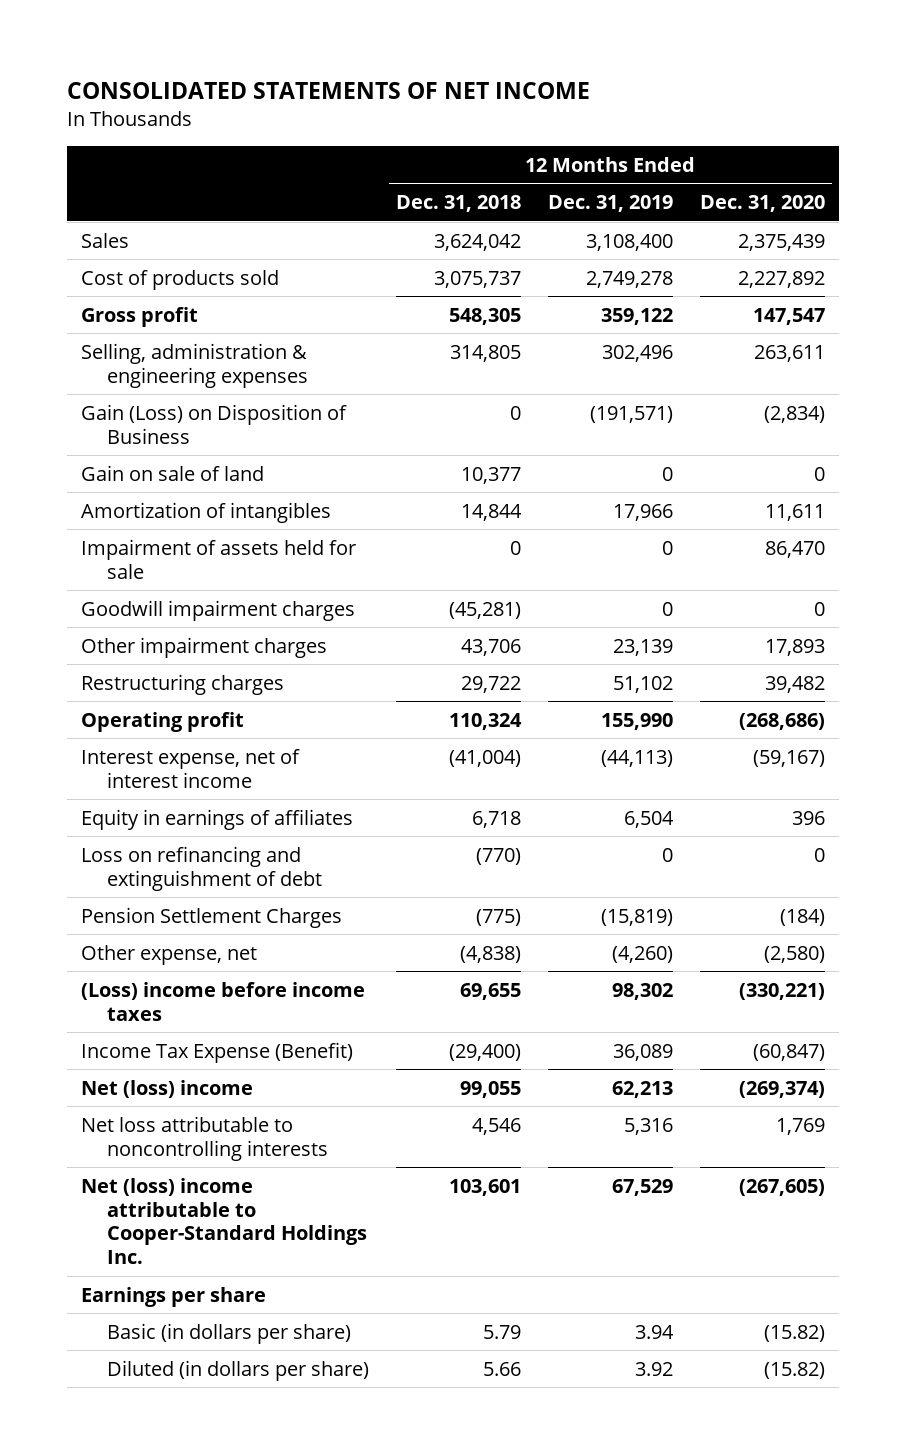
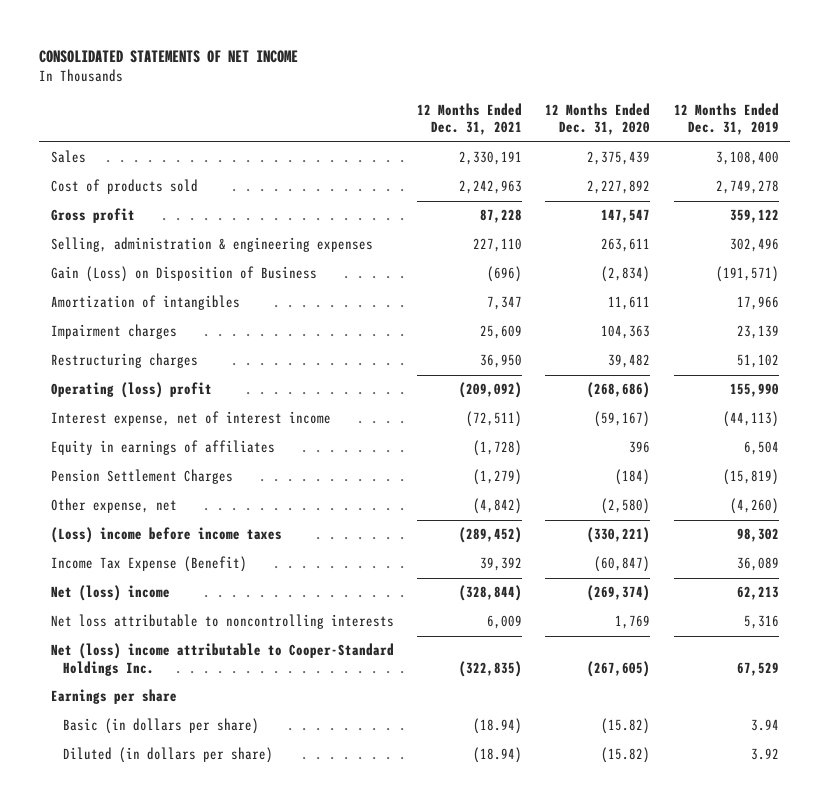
[395,195,521,213] Dec. 31, 2018 -> none
none -> [417,102,523,136] 12 Months Ended Dec. 31, 2021
[80,464,264,481] Gain on sale of land -> none
[80,538,356,579] Impairment of assets held for sale -> none
[80,599,355,621] Goodwill impairment charges -> none
[80,636,327,658] Other impairment charges -> [51,324,178,340] Impairment charges
[764,638,825,656] 17,893 -> [601,325,651,340] 104,363
[80,711,244,732] Operating profit -> [51,382,213,399] Operating (loss) profit
[80,845,322,891] Loss on refinancing and extinguishment of debt -> none

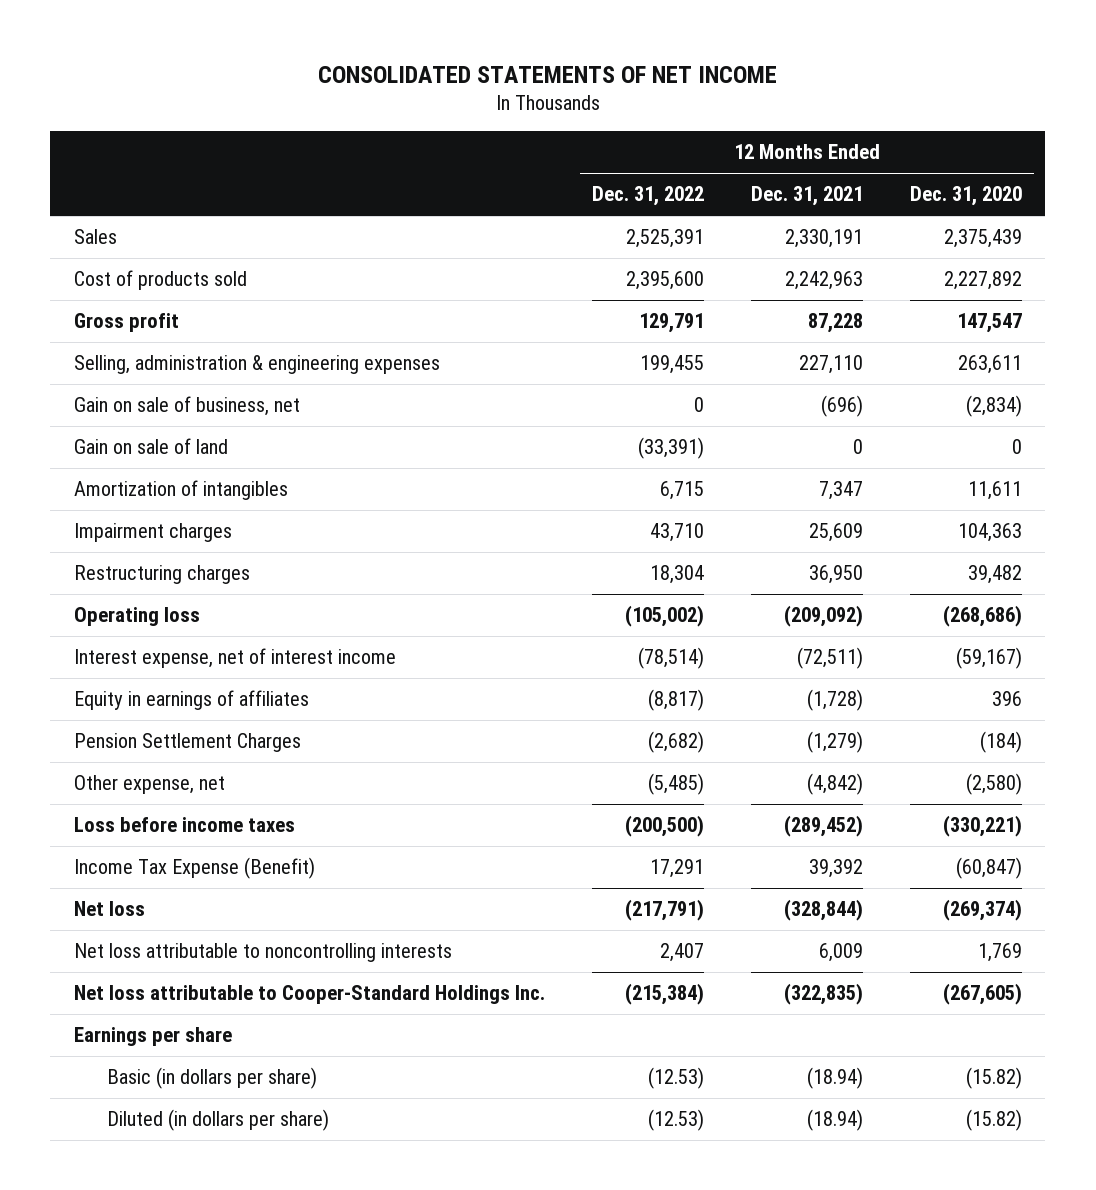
[673,102,779,136] 12 Months Ended Dec. 31, 2019 -> none
none -> [591,186,704,207] Dec. 31, 2022
[51,266,318,283] Gain (Loss) on Disposition of Business -> [73,396,300,417] Gain on sale of business, net
none -> [73,438,228,455] Gain on sale of land
[51,382,213,399] Operating (loss) profit -> [73,607,200,627] Operating loss
[51,527,283,544] (Loss) income before income taxes -> [73,817,295,833] Loss before income taxes
[51,585,171,602] Net (loss) income -> [73,901,145,917] Net loss
[51,643,395,676] Net (loss) income attributable to Cooper-Standard Holdings Inc. -> [73,985,545,1005] Net loss attributable to Cooper-Standard Holdings Inc.

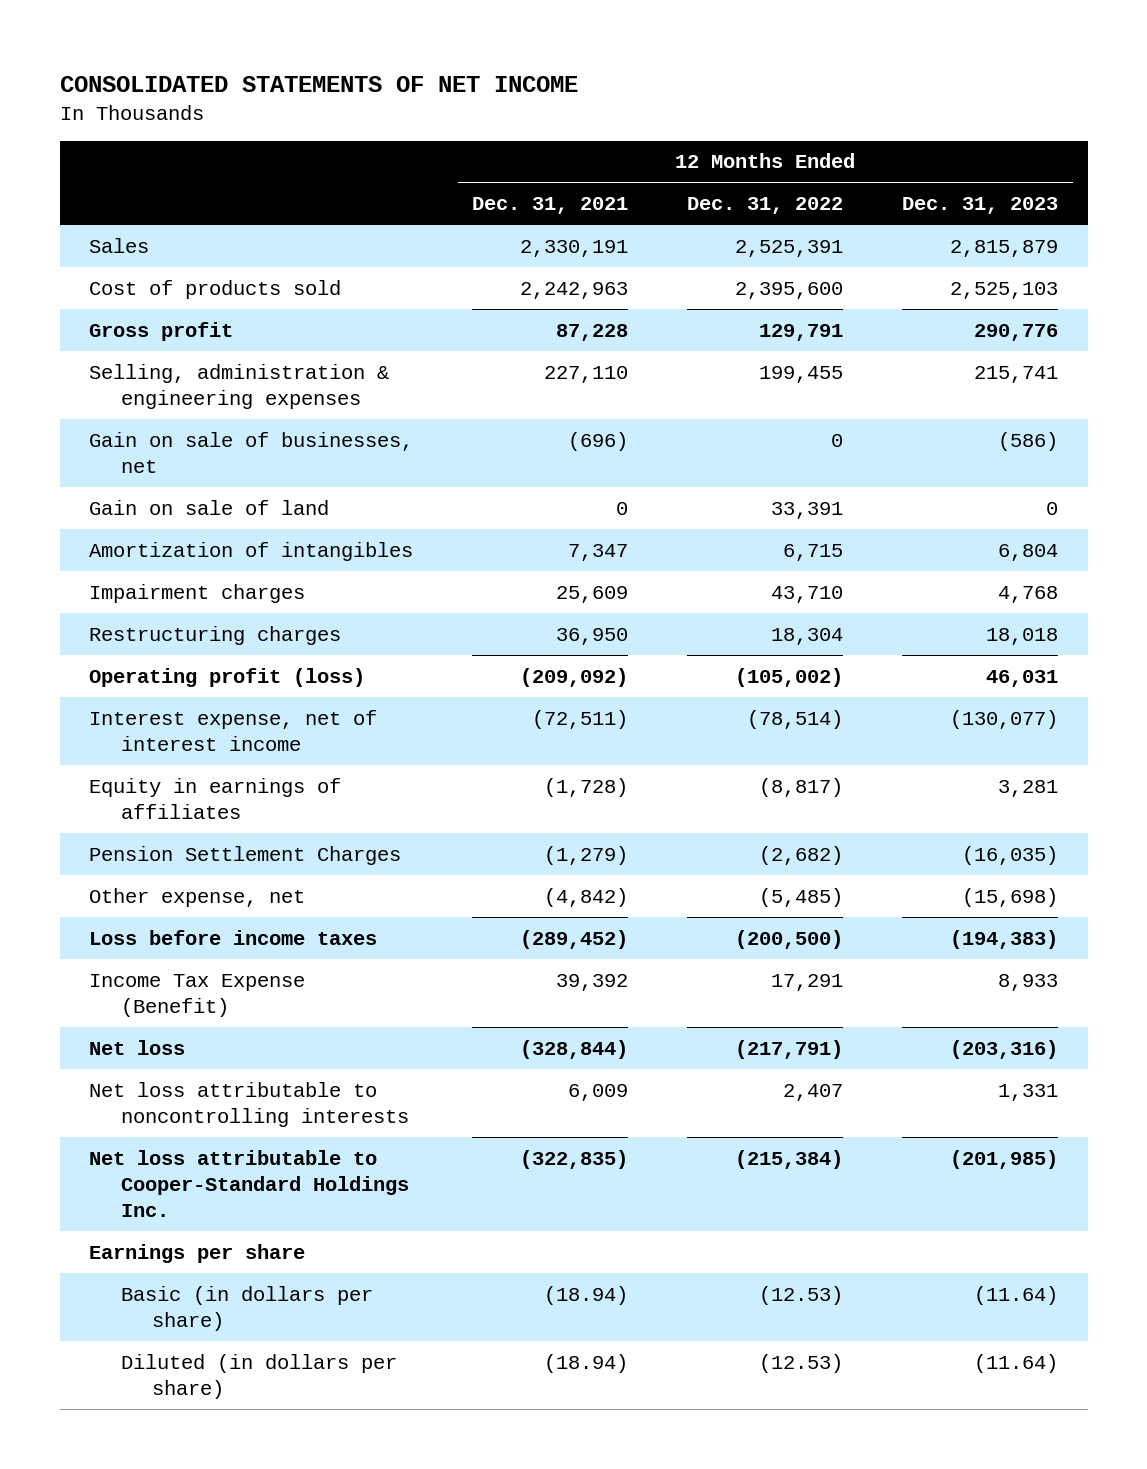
[909,186,1022,207] Dec. 31, 2020 -> none
none -> [902,197,1059,215] Dec. 31, 2023
[73,396,300,417] Gain on sale of business, net -> [89,431,414,473] Gain on sale of businesses, net
[637,437,704,460] (33,391) -> [771,501,844,519] 33,391
[73,607,200,627] Operating loss -> [89,667,366,687] Operating profit (loss)

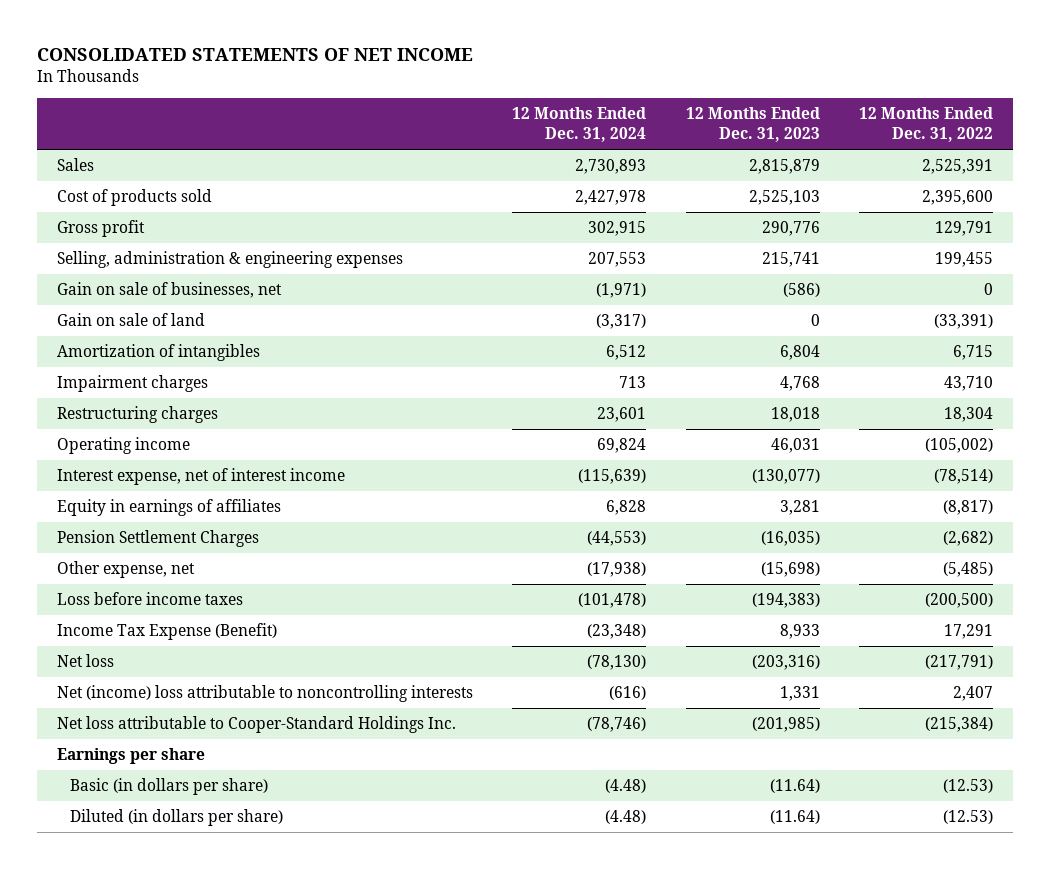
[472,197,629,215] Dec. 31, 2021 -> none
none -> [512,107,647,143] 12 Months Ended Dec. 31, 2024
[771,501,844,519] 33,391 -> [934,314,994,330] (33,391)
[89,667,366,687] Operating profit (loss) -> [56,437,190,455] Operating income
[89,1081,409,1127] Net loss attributable to noncontrolling interests -> [56,685,473,703] Net (income) loss attributable to noncontrolling interests

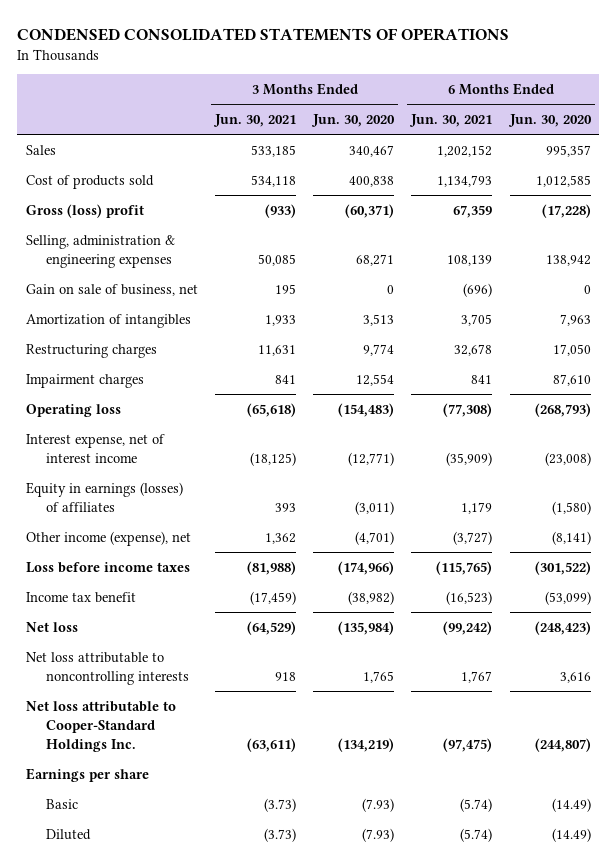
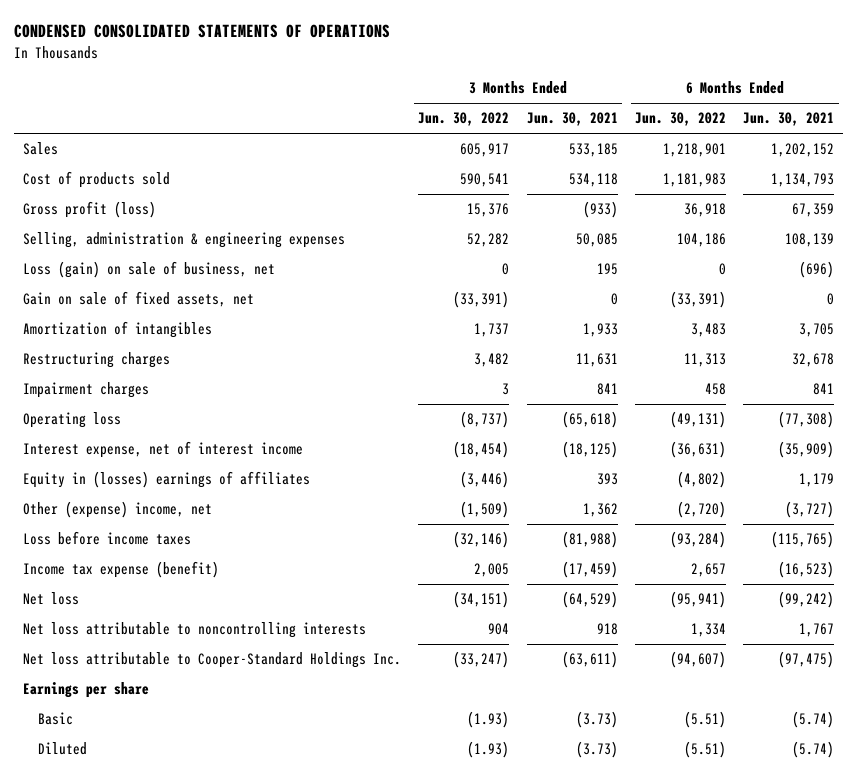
[311,114,396,128] Jun. 30, 2020 -> none
[507,114,592,128] Jun. 30, 2020 -> none
none -> [418,112,510,127] Jun. 30, 2022
none -> [634,112,726,127] Jun. 30, 2022
[25,203,144,218] Gross (loss) profit -> [22,201,156,219] Gross profit (loss)
[25,283,198,296] Gain on sale of business, net -> [22,261,275,279] Loss (gain) on sale of business, net
none -> [22,291,254,308] Gain on sale of fixed assets, net
[25,481,183,512] Equity in earnings (losses) of affiliates -> [22,471,310,489] Equity in (losses) earnings of affiliates
[25,530,191,546] Other income (expense), net -> [22,501,212,519] Other (expense) income, net
[25,591,136,603] Income tax benefit -> [22,561,219,579] Income tax expense (benefit)

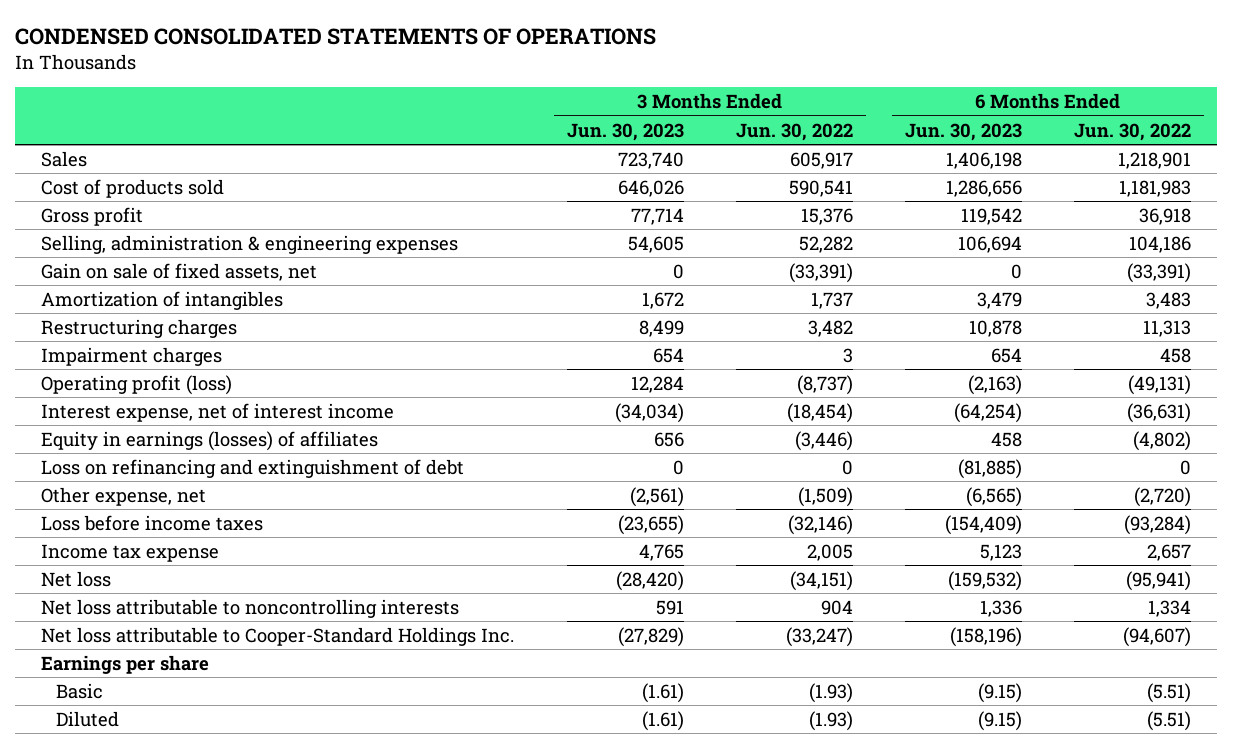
[526,112,618,127] Jun. 30, 2021 -> none
[743,112,835,127] Jun. 30, 2021 -> none
none -> [566,122,684,141] Jun. 30, 2023
none -> [905,122,1023,141] Jun. 30, 2023
[22,201,156,219] Gross profit (loss) -> [41,206,144,226] Gross profit
[22,261,275,279] Loss (gain) on sale of business, net -> none
[22,412,121,429] Operating loss -> [41,374,233,395] Operating profit (loss)
[22,471,310,489] Equity in (losses) earnings of affiliates -> [41,430,379,451] Equity in earnings (losses) of affiliates
none -> [41,458,465,478] Loss on refinancing and extinguishment of debt
[22,501,212,519] Other (expense) income, net -> [41,486,207,506] Other expense, net
[22,561,219,579] Income tax expense (benefit) -> [41,543,220,562] Income tax expense

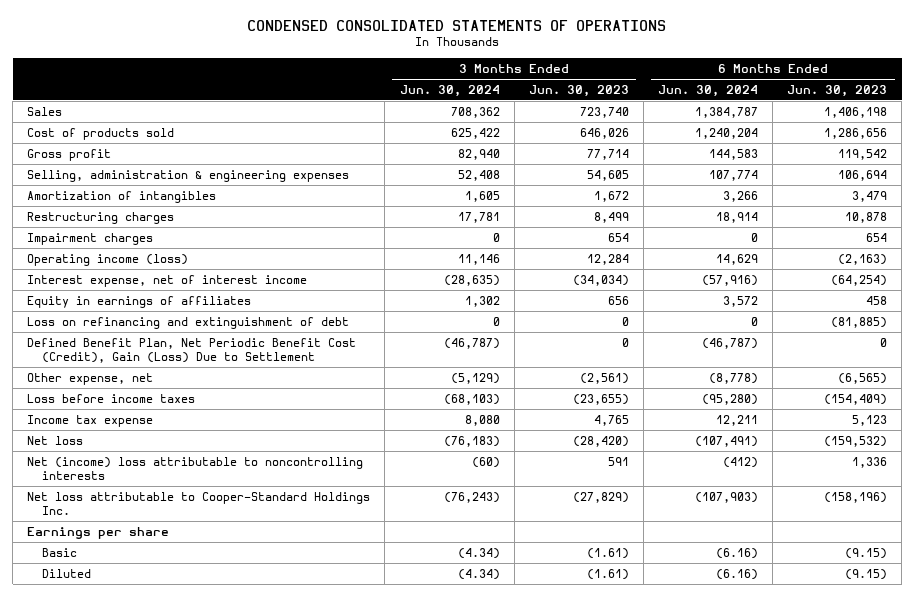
[735,122,853,141] Jun. 30, 2022 -> none
[1074,122,1192,141] Jun. 30, 2022 -> none
none -> [399,84,500,97] Jun. 30, 2024
none -> [658,84,759,97] Jun. 30, 2024
[41,262,318,281] Gain on sale of fixed assets, net -> none
[41,374,233,395] Operating profit (loss) -> [27,253,189,266] Operating income (loss)
[41,430,379,451] Equity in earnings (losses) of affiliates -> [27,295,252,308] Equity in earnings of affiliates
none -> [27,337,357,364] Defined Benefit Plan, Net Periodic Benefit Cost (Credit), Gain (Loss) Due to Settlement
[41,598,460,618] Net loss attributable to noncontrolling interests -> [27,456,364,481] Net (income) loss attributable to noncontrolling interests

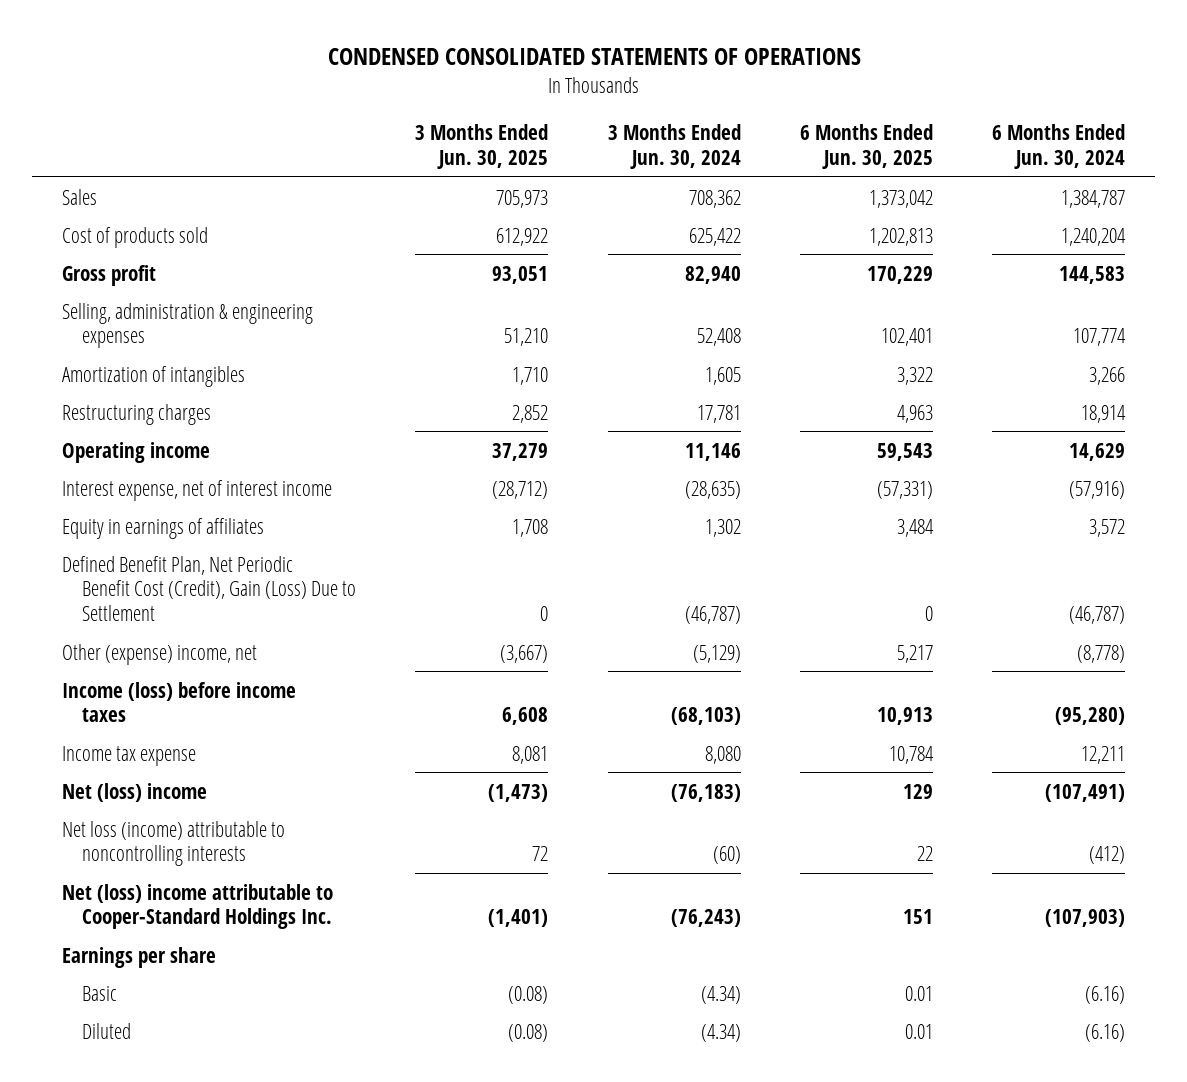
[528,84,629,97] Jun. 30, 2023 -> none
[787,84,888,97] Jun. 30, 2023 -> none
none -> [415,124,549,169] 3 Months Ended Jun. 30, 2025
none -> [799,124,933,169] 6 Months Ended Jun. 30, 2025
[27,232,154,245] Impairment charges -> none
[27,253,189,266] Operating income (loss) -> [61,441,210,463] Operating income
[27,316,350,329] Loss on refinancing and extinguishment of debt -> none
[27,372,154,385] Other expense, net -> [61,643,257,665] Other (expense) income, net
[27,393,196,403] Loss before income taxes -> [61,681,296,723] Income (loss) before income taxes
[27,435,84,445] Net loss -> [61,782,207,802] Net (loss) income
[27,456,364,481] Net (income) loss attributable to noncontrolling interests -> [61,820,285,867] Net loss (income) attributable to noncontrolling interests
[27,491,371,516] Net loss attributable to Cooper-Standard Holdings Inc. -> [61,883,333,930] Net (loss) income attributable to Cooper-Standard Holdings Inc.

